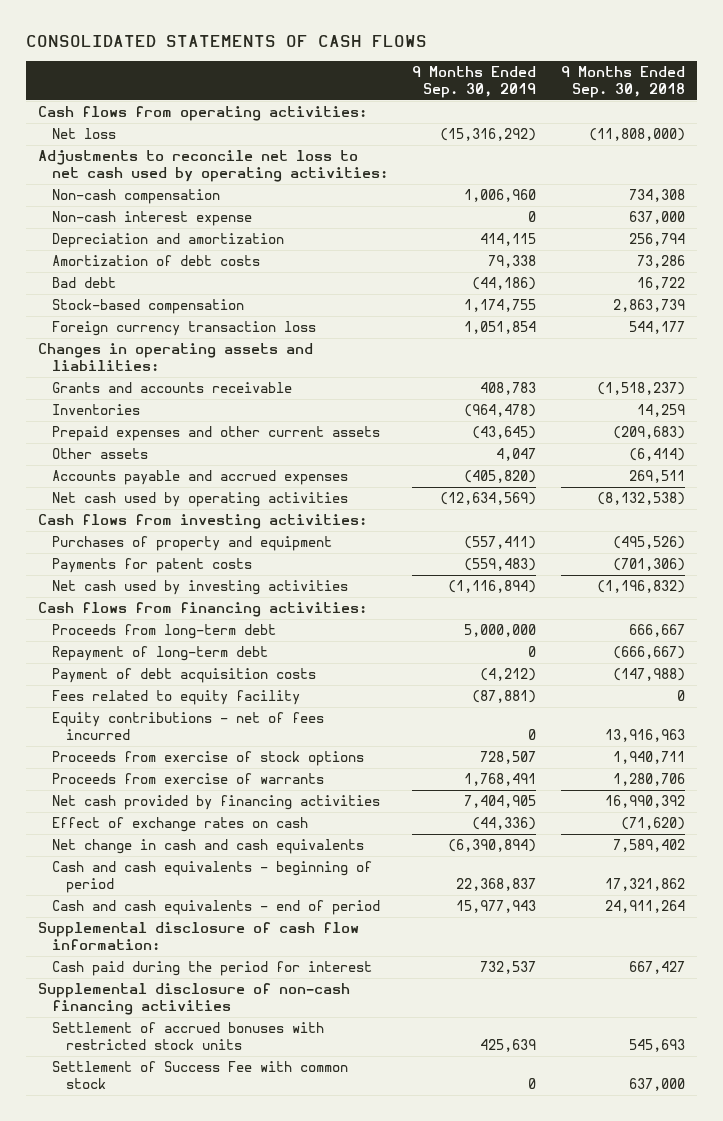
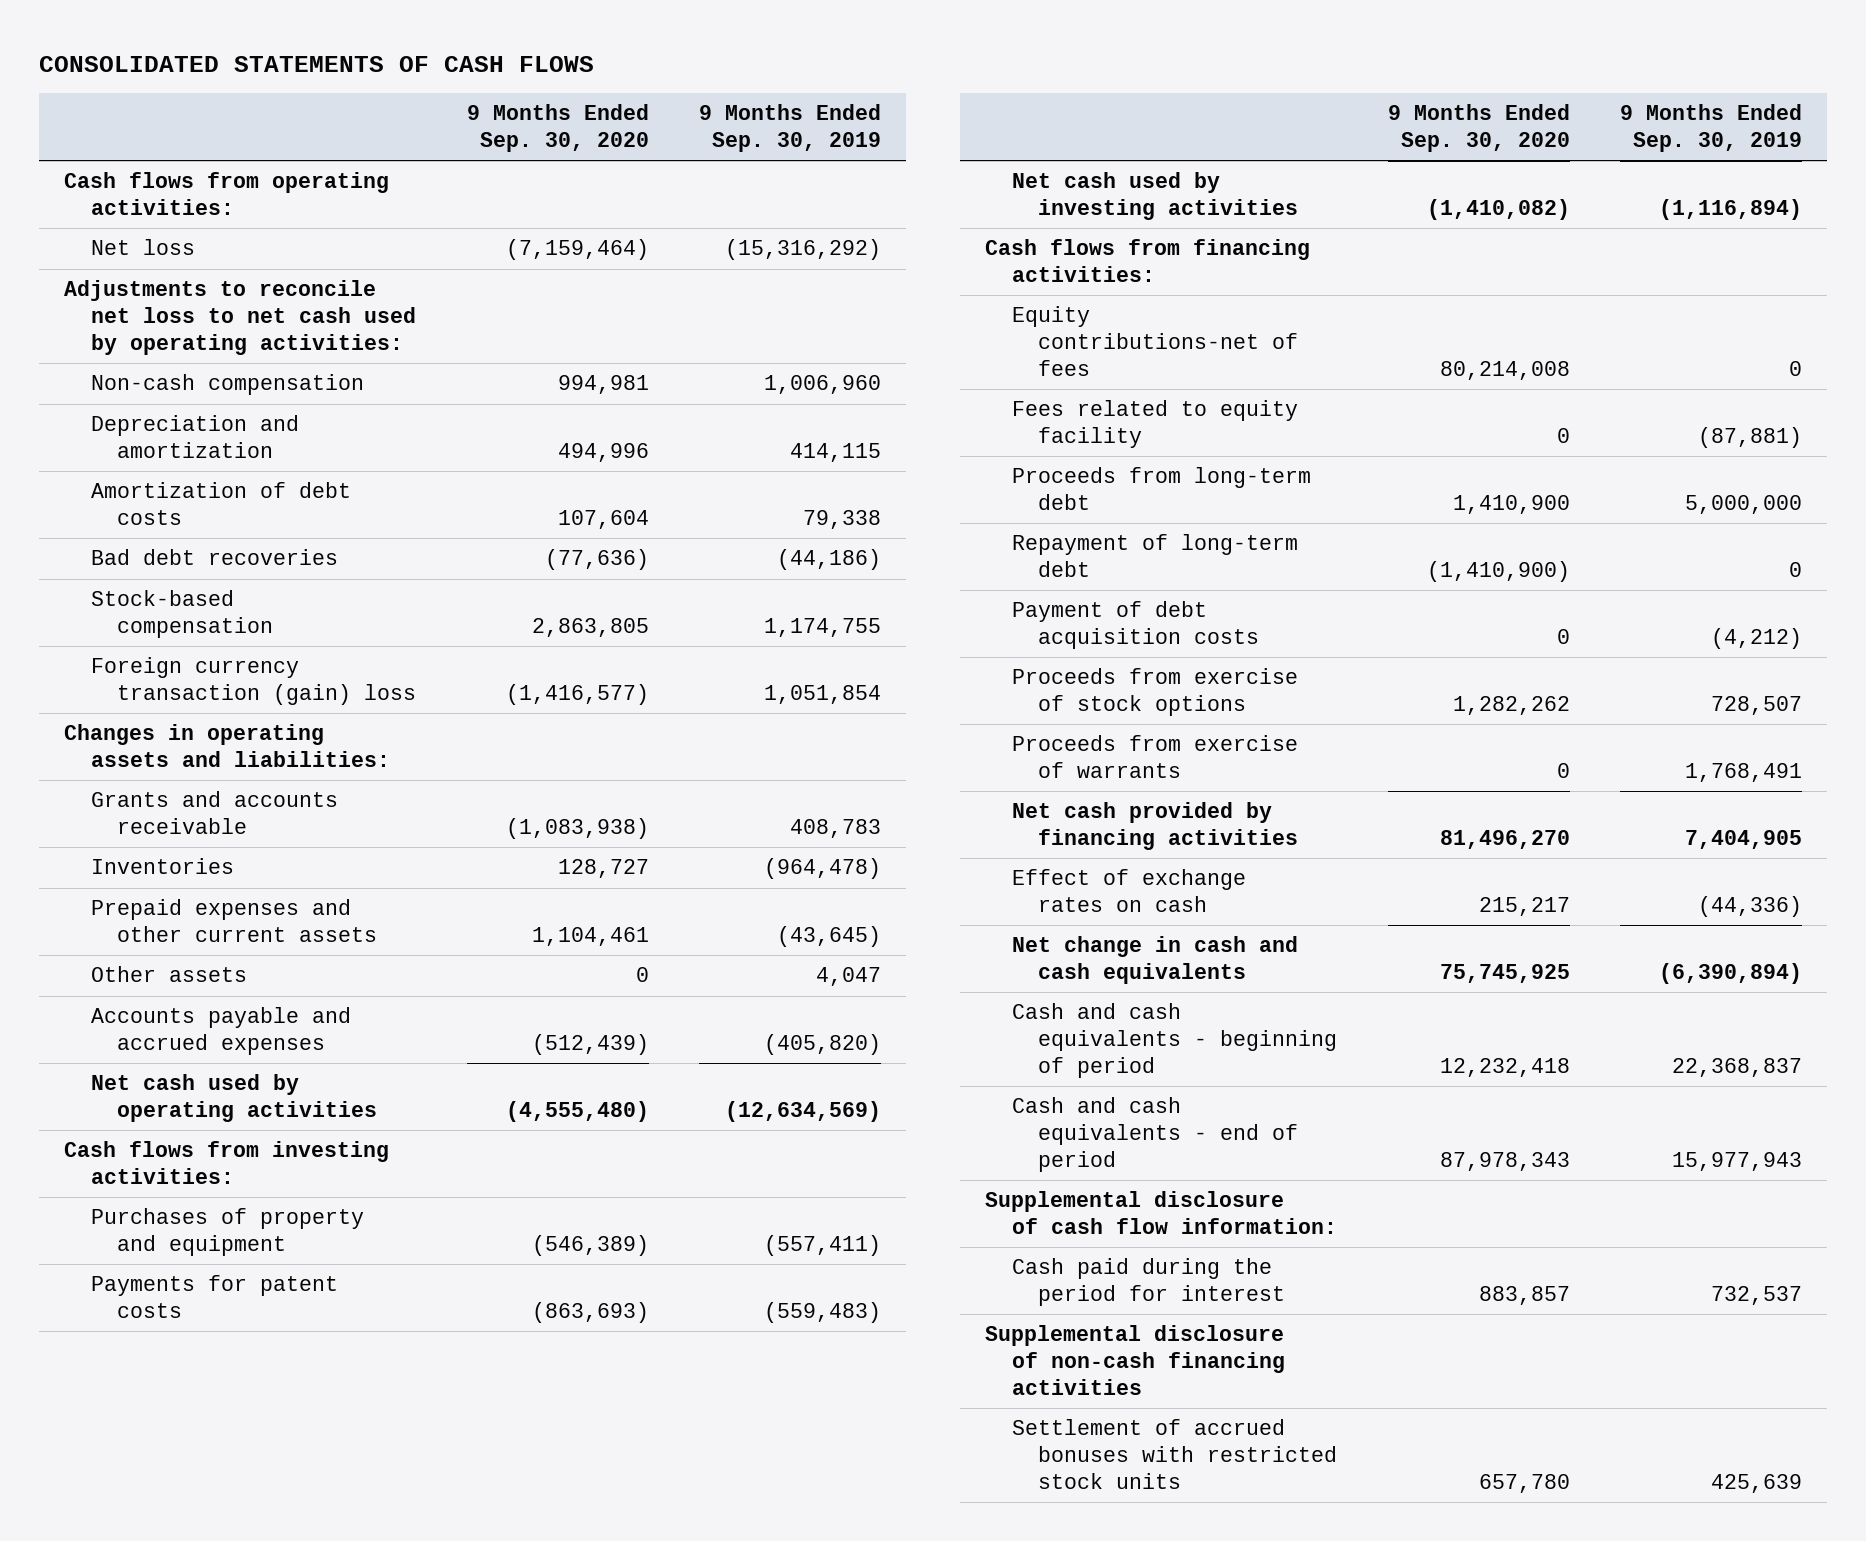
[560,65,685,99] 9 Months Ended Sep. 30, 2018 -> none
none -> [466,104,649,153] 9 Months Ended Sep. 30, 2020
[51,210,252,226] Non-cash interest expense -> none
[51,276,116,288] Bad debt -> [90,549,338,566] Bad debt recoveries
[51,320,316,336] Foreign currency transaction loss -> [90,657,417,706] Foreign currency transaction (gain) loss
none -> [1011,306,1299,377] Equity contributions-net of fees
[51,689,300,705] Fees related to equity facility -> [1011,400,1298,449] Fees related to equity facility
[51,711,324,741] Equity contributions - net of fees incurred -> none
[51,1060,348,1090] Settlement of Success Fee with common stock -> none

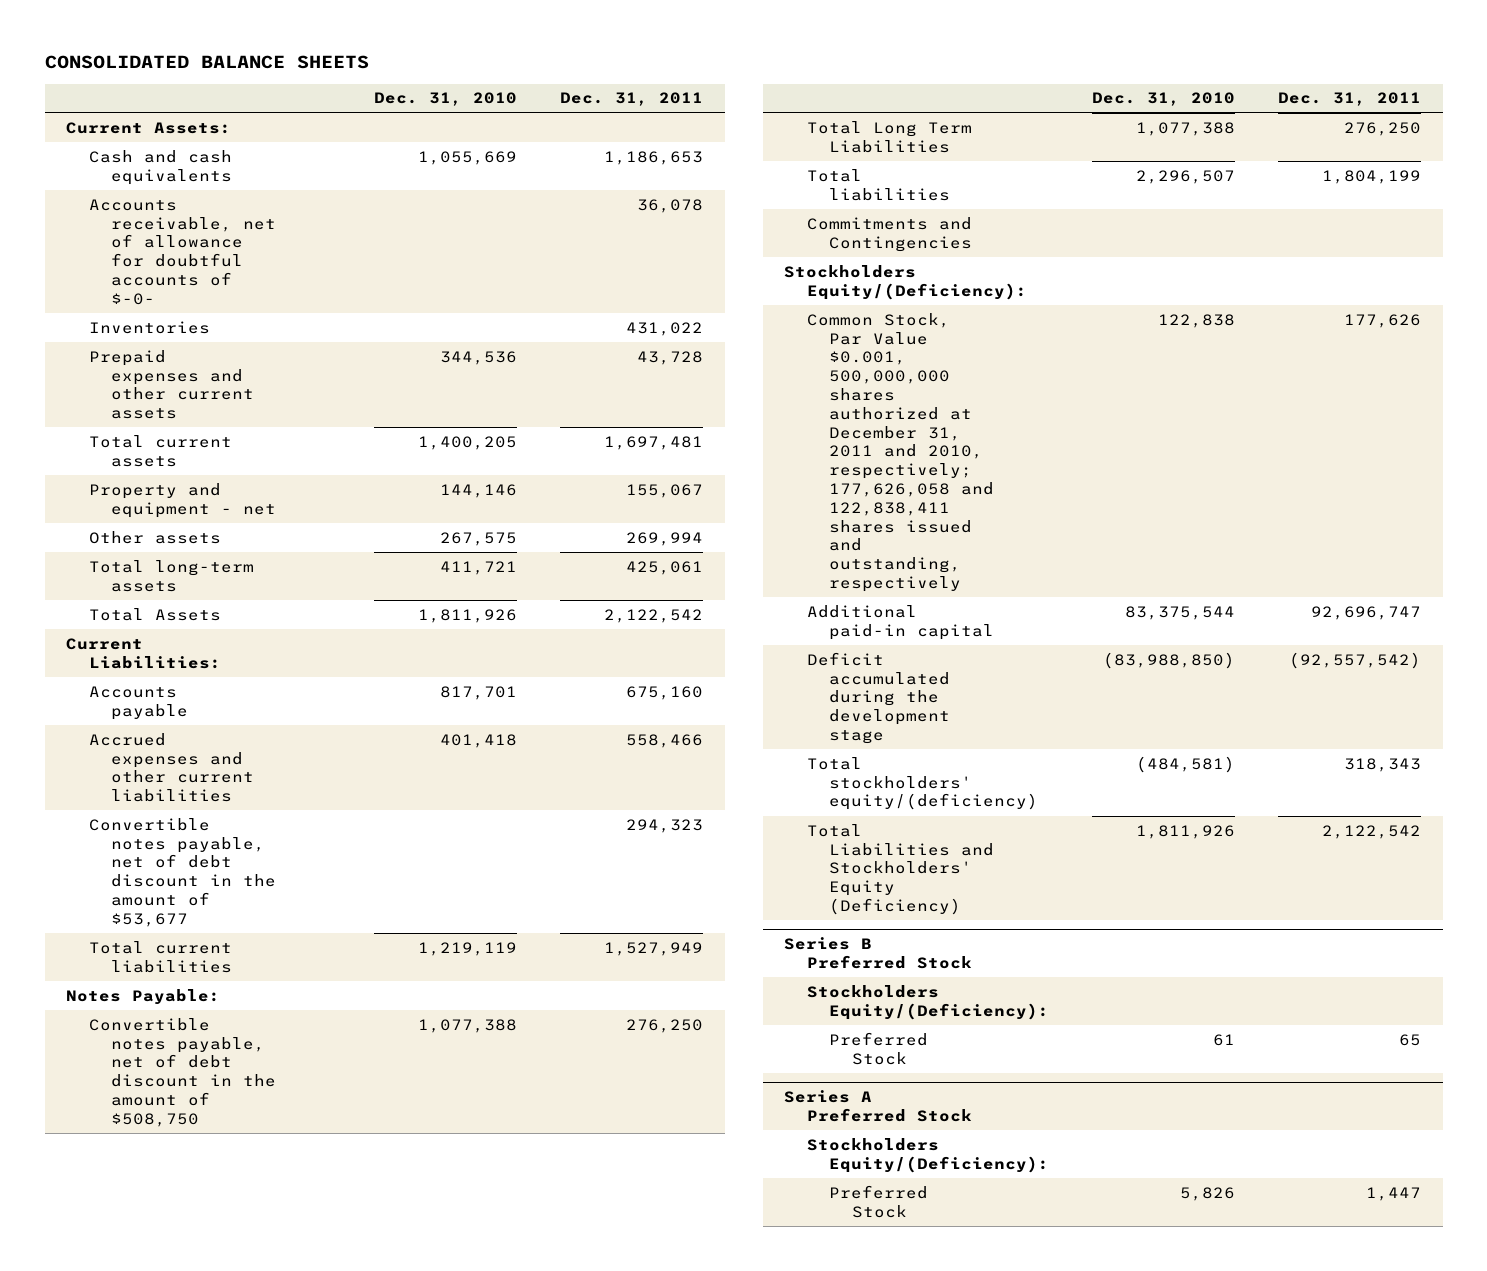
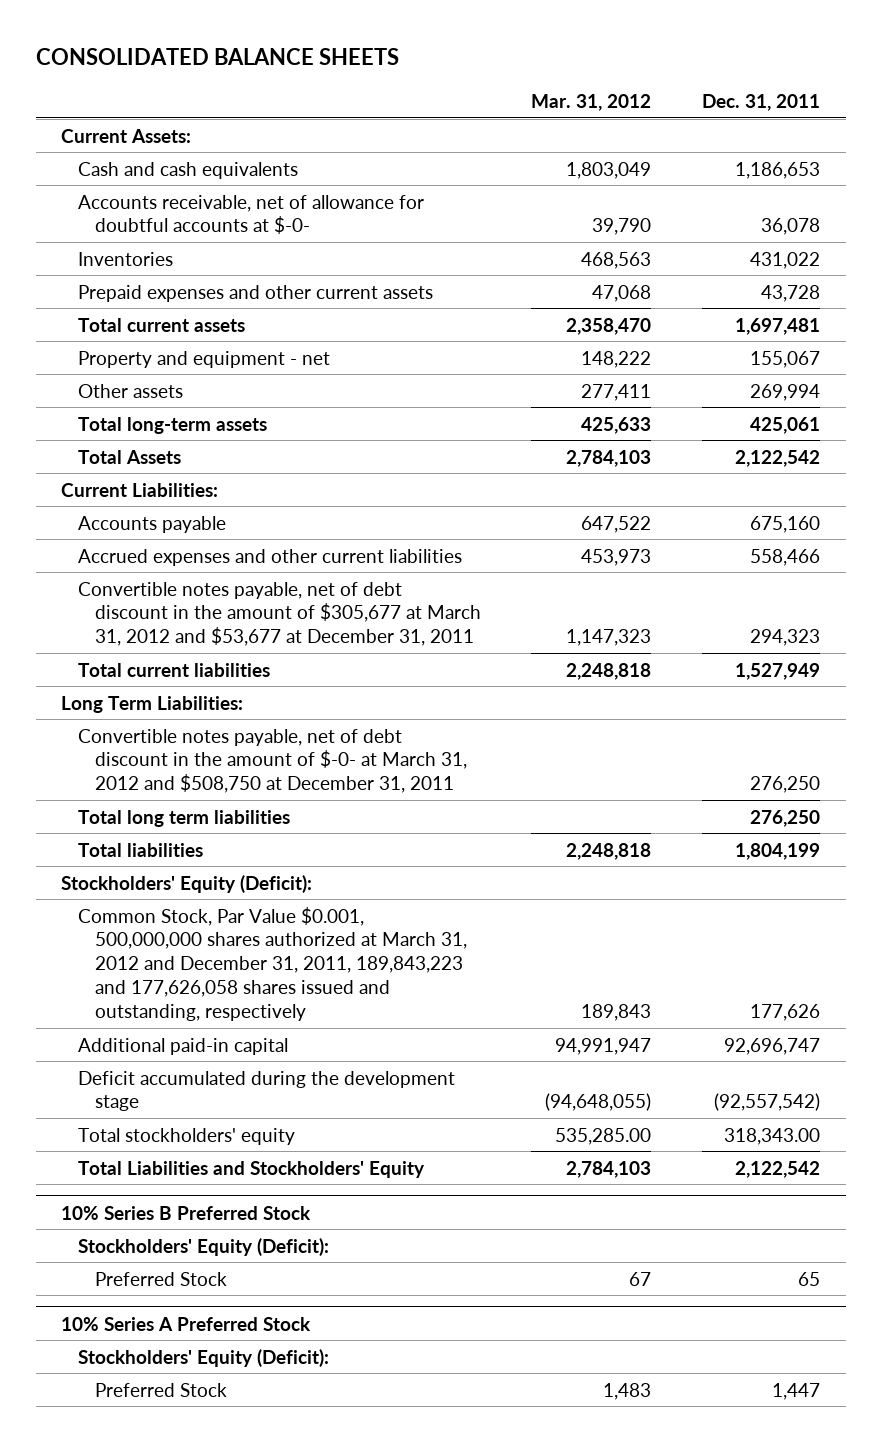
[374,92,518,107] Dec. 31, 2010 -> none
none -> [531,94,652,112] Mar. 31, 2012
[88,198,277,305] Accounts receivable, net of allowance for doubtful accounts of $-0- -> [77,194,424,235] Accounts receivable, net of allowance for doubtful accounts at $-0-
[88,817,277,927] Convertible notes payable, net of debt discount in the amount of $53,677 -> [77,581,481,647] Convertible notes payable, net of debt discount in the amount of $305,677 at March 31, 2012 and $53,677 at December 31, 2011
[66,988,221,1005] Notes Payable: -> [60,695,243,713] Long Term Liabilities:
[88,1017,277,1127] Convertible notes payable, net of debt discount in the amount of $508,750 -> [77,728,467,794] Convertible notes payable, net of debt discount in the amount of $-0- at March 31, 2012 and $508,750 at December 31, 2011
[806,120,972,153] Total Long Term Liabilities -> [77,809,290,827] Total long term liabilities
[806,216,973,252] Commitments and Contingencies -> none
[784,264,1027,300] Stockholders Equity/(Deficiency): -> [60,874,312,893] Stockholders' Equity (Deficit):
[806,312,995,592] Common Stock, Par Value $0.001, 500,000,000 shares authorized at December 31, 2011 and 2010, respectively; 177,626,058 and 122,838,411 shares issued and outstanding, respectively -> [77,906,467,1022] Common Stock, Par Value $0.001, 500,000,000 shares authorized at March 31, 2012 and December 31, 2011, 189,843,223 and 177,626,058 shares issued and outstanding, respectively
[806,756,1039,811] Total stockholders' equity/(deficiency) -> [77,1127,295,1145] Total stockholders' equity
[1344,757,1422,772] 318,343 -> [724,1127,821,1145] 318,343.00
[806,823,995,915] Total Liabilities and Stockholders' Equity (Deficiency) -> [77,1160,425,1178] Total Liabilities and Stockholders' Equity
[784,937,972,969] Series B Preferred Stock -> [60,1205,311,1220] 10% Series B Preferred Stock
[806,984,1050,1020] Stockholders Equity/(Deficiency): -> [77,1237,329,1256] Stockholders' Equity (Deficit):
[784,1090,972,1122] Series A Preferred Stock -> [60,1316,311,1331] 10% Series A Preferred Stock
[806,1137,1050,1173] Stockholders Equity/(Deficiency): -> [77,1348,329,1367] Stockholders' Equity (Deficit):

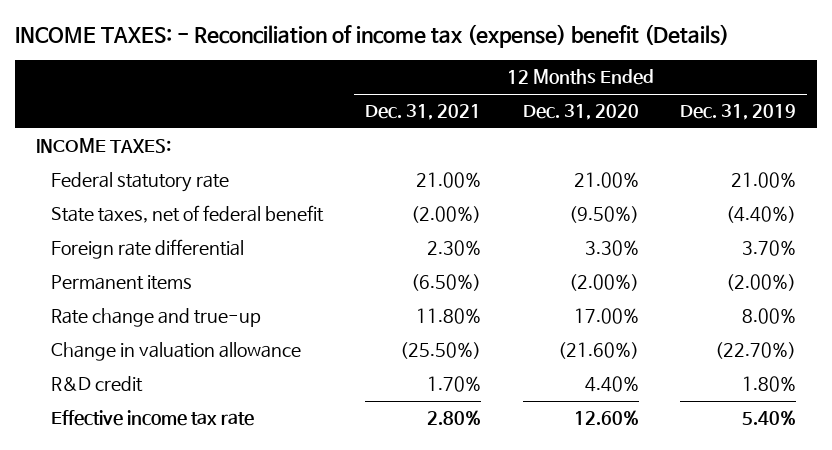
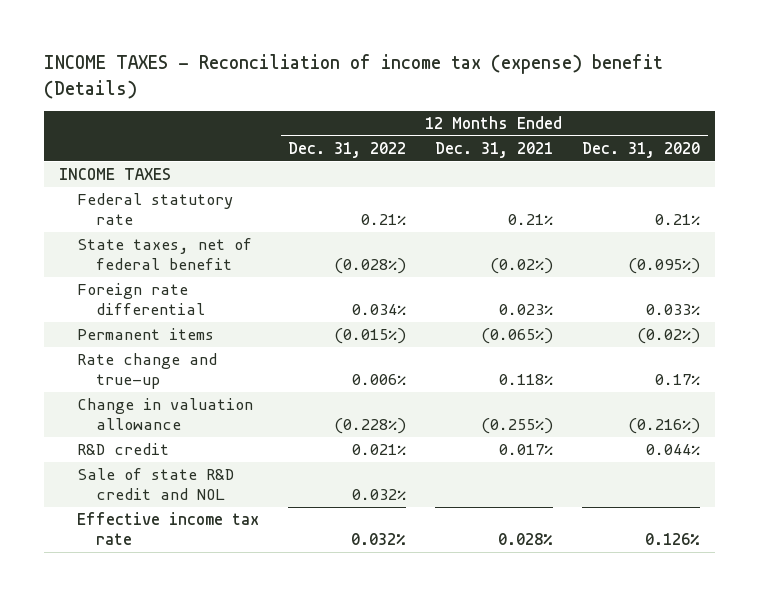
[14,24,729,49] INCOME TAXES: - Reconciliation of income tax (expense) benefit (Details) -> [44,54,664,99] INCOME TAXES - Reconciliation of income tax (expense) benefit (Details)
[680,104,797,121] Dec. 31, 2019 -> none
none -> [288,142,407,159] Dec. 31, 2022
[35,138,171,154] INCOME TAXES: -> [58,168,171,181] INCOME TAXES
[415,172,481,189] 21.00% -> [508,214,554,226] 0.21%
[573,172,639,189] 21.00% -> [655,214,701,226] 0.21%
[410,206,481,224] (2.00%) -> [490,258,554,275] (0.02%)
[568,206,639,224] (9.50%) -> [628,258,701,275] (0.095%)
[426,240,481,257] 2.30% -> [499,304,554,316] 0.023%
[584,240,639,257] 3.30% -> [646,304,701,316] 0.033%
[410,274,481,292] (6.50%) -> [481,328,554,345] (0.065%)
[568,274,639,292] (2.00%) -> [637,328,701,345] (0.02%)
[415,308,481,325] 11.80% -> [499,374,554,386] 0.118%
[573,308,639,325] 17.00% -> [655,374,701,386] 0.17%
[399,342,481,360] (25.50%) -> [481,418,554,435] (0.255%)
[557,342,639,360] (21.60%) -> [628,418,701,435] (0.216%)
[426,376,481,393] 1.70% -> [499,444,554,456] 0.017%
[584,376,639,393] 4.40% -> [646,444,701,456] 0.044%
none -> [77,468,235,501] Sale of state R&D credit and NOL
[426,410,481,427] 2.80% -> [498,533,554,546] 0.028%
[573,410,639,427] 12.60% -> [645,533,701,546] 0.126%

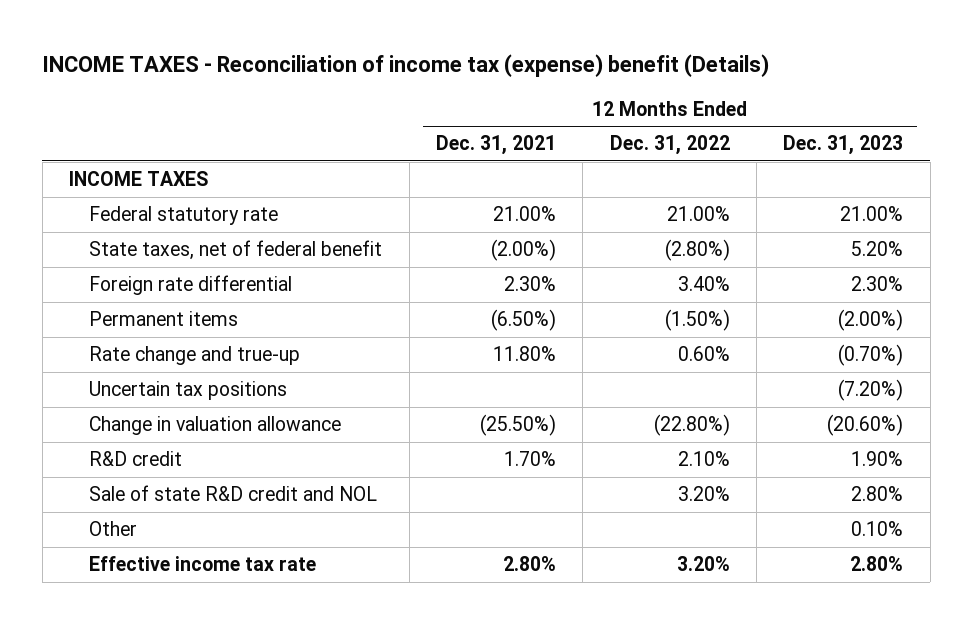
[582,142,701,159] Dec. 31, 2020 -> none
none -> [783,135,904,156] Dec. 31, 2023
[361,214,407,226] 0.21% -> [666,206,730,222] 21.00%
[508,214,554,226] 0.21% -> [493,206,557,222] 21.00%
[334,258,407,275] (0.028%) -> [664,239,730,262] (2.80%)
[490,258,554,275] (0.02%) -> [491,239,557,262] (2.00%)
[352,304,407,316] 0.034% -> [677,276,730,292] 3.40%
[499,304,554,316] 0.023% -> [504,276,557,292] 2.30%
[334,328,407,345] (0.015%) -> [664,309,730,332] (1.50%)
[481,328,554,345] (0.065%) -> [491,309,557,332] (6.50%)
[352,374,407,386] 0.006% -> [677,346,730,362] 0.60%
[499,374,554,386] 0.118% -> [493,346,557,362] 11.80%
none -> [89,381,288,401] Uncertain tax positions
[334,418,407,435] (0.228%) -> [653,414,730,437] (22.80%)
[481,418,554,435] (0.255%) -> [480,414,557,437] (25.50%)
[352,444,407,456] 0.021% -> [677,451,730,467] 2.10%
[499,444,554,456] 0.017% -> [504,451,557,467] 1.70%
[352,489,407,501] 0.032% -> [677,486,730,502] 3.20%
none -> [89,521,138,537] Other
[351,533,407,546] 0.032% -> [676,556,730,572] 3.20%
[498,533,554,546] 0.028% -> [503,556,557,572] 2.80%

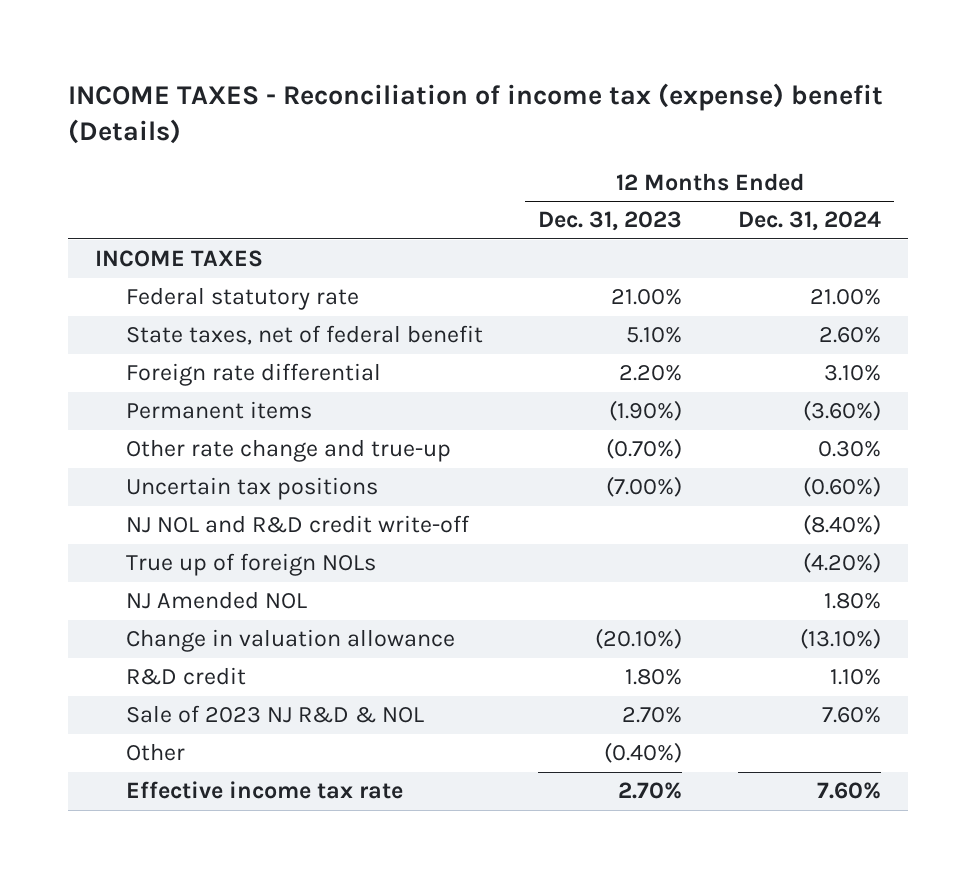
[436,135,557,156] Dec. 31, 2021 -> none
[609,135,730,156] Dec. 31, 2022 -> none
none -> [737,211,881,232] Dec. 31, 2024
[851,241,904,257] 5.20% -> [626,327,683,344] 5.10%
[851,276,904,292] 2.30% -> [619,365,683,382] 2.20%
[838,309,904,332] (2.00%) -> [609,400,683,422] (1.90%)
[89,346,301,366] Rate change and true-up -> [126,439,452,463] Other rate change and true-up
[838,379,904,402] (7.20%) -> [606,476,683,498] (7.00%)
none -> [126,515,471,534] NJ NOL and R&D credit write-off
none -> [126,553,377,577] True up of foreign NOLs
none -> [126,591,308,610] NJ Amended NOL
[827,414,904,437] (20.60%) -> [595,628,683,650] (20.10%)
[851,451,904,467] 1.90% -> [625,669,683,686] 1.80%
[89,485,378,502] Sale of state R&D credit and NOL -> [126,705,425,724] Sale of 2023 NJ R&D & NOL
[851,486,904,502] 2.80% -> [622,707,683,724] 2.70%
[851,521,904,537] 0.10% -> [604,742,683,764] (0.40%)
[850,556,904,572] 2.80% -> [618,782,683,800] 2.70%

